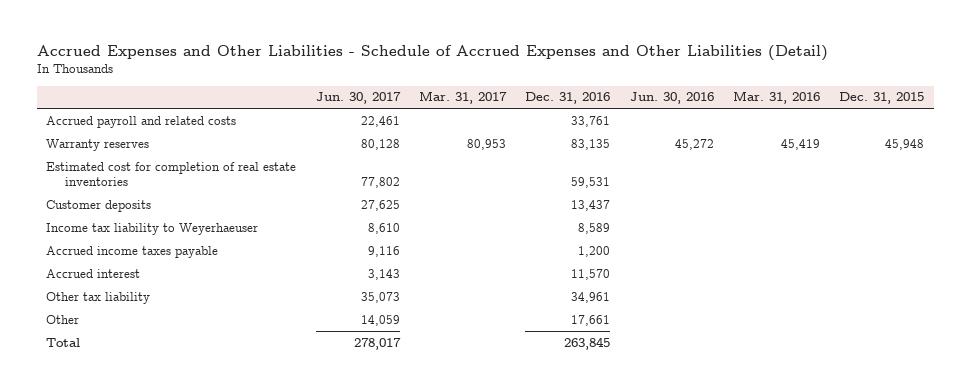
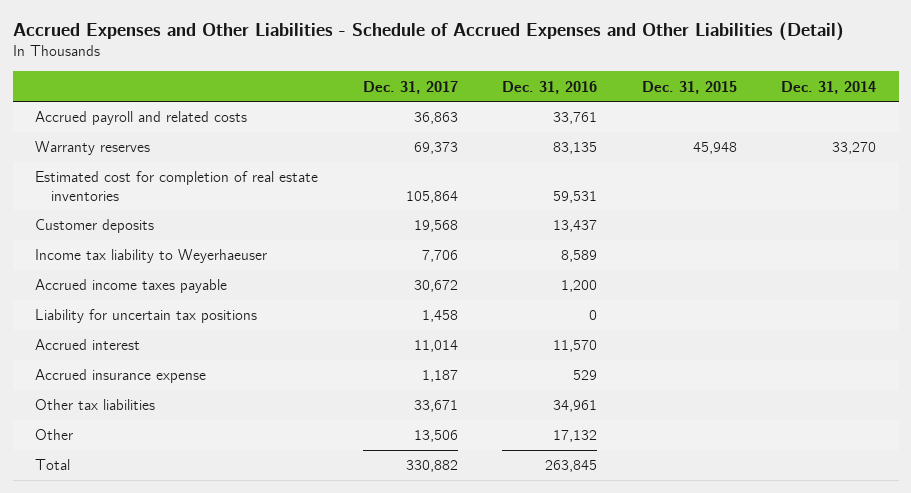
[315,92,401,105] Jun. 30, 2017 -> none
[418,91,507,105] Mar. 31, 2017 -> none
[629,92,714,105] Jun. 30, 2016 -> none
[732,91,820,105] Mar. 31, 2016 -> none
none -> [362,80,458,94] Dec. 31, 2017
none -> [781,80,877,94] Dec. 31, 2014
none -> [34,309,257,324] Liability for uncertain tax positions
none -> [34,369,206,384] Accrued insurance expense
[46,291,151,304] Other tax liability -> [34,399,155,411] Other tax liabilities
[571,314,611,326] 17,661 -> [553,430,598,443] 17,132

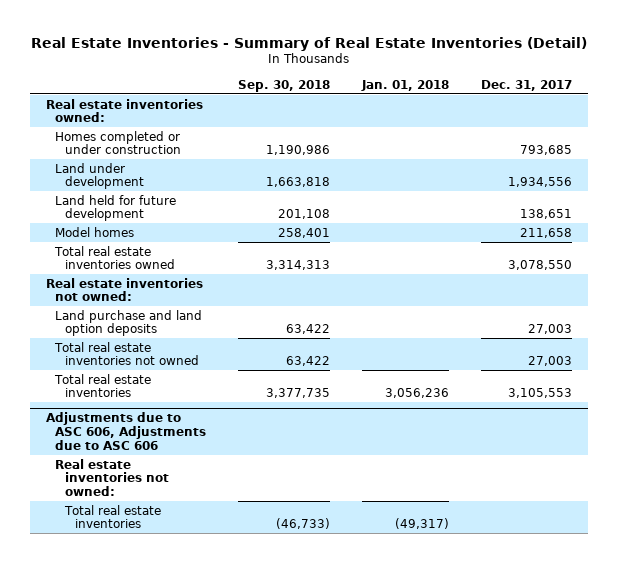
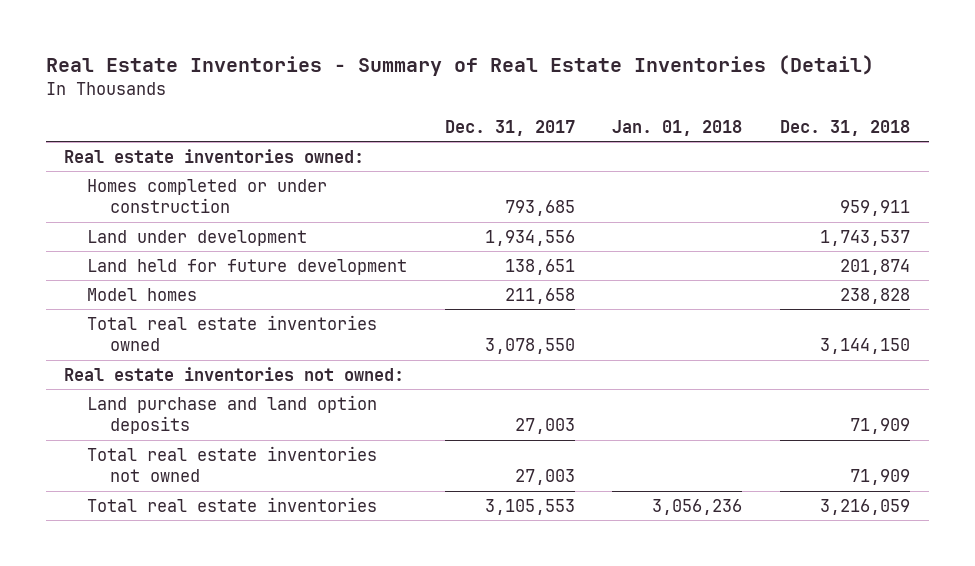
[238,79,331,92] Sep. 30, 2018 -> none
none -> [780,120,911,137] Dec. 31, 2018
[45,412,207,450] Adjustments due to ASC 606, Adjustments due to ASC 606 -> none
[55,458,170,496] Real estate inventories not owned: -> none
[64,504,162,529] Total real estate inventories -> none

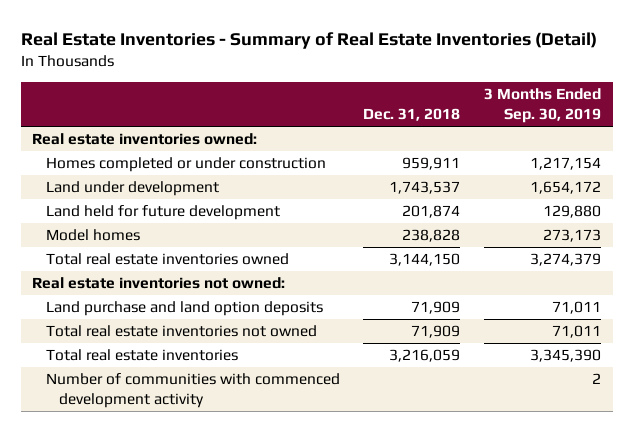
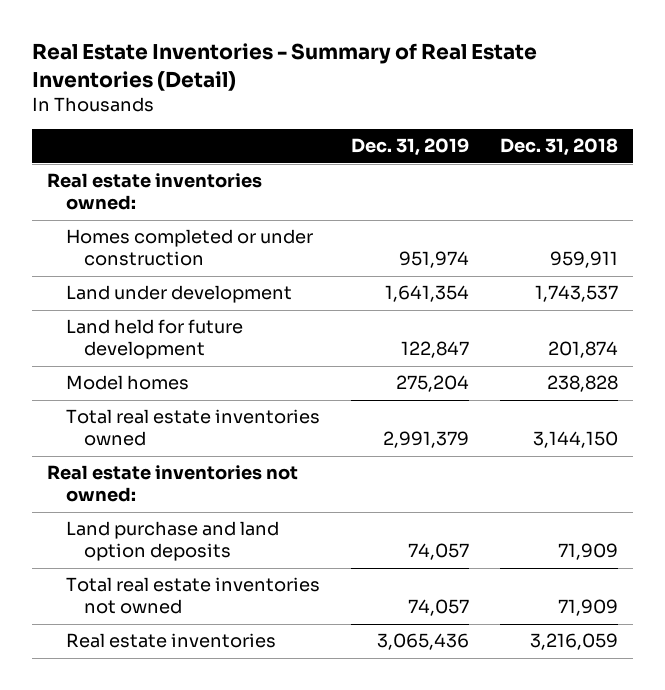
[484,88,602,124] 3 Months Ended Sep. 30, 2019 -> none
none -> [350,138,469,157] Dec. 31, 2019
[45,373,340,409] Number of communities with commenced development activity -> none
[45,349,238,362] Total real estate inventories -> [65,633,276,649] Real estate inventories

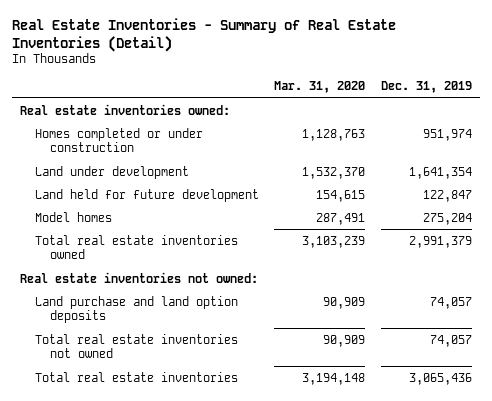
[499,138,618,157] Dec. 31, 2018 -> none
none -> [274,81,366,94] Mar. 31, 2020
[65,633,276,649] Real estate inventories -> [34,371,238,382] Total real estate inventories

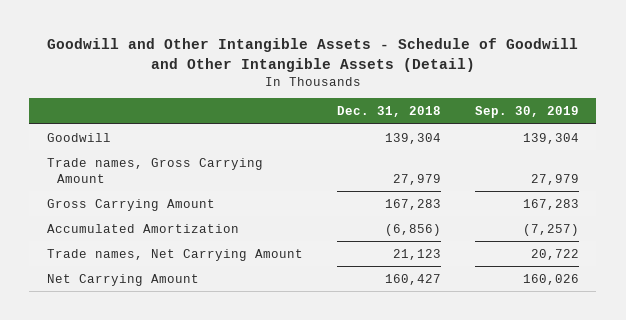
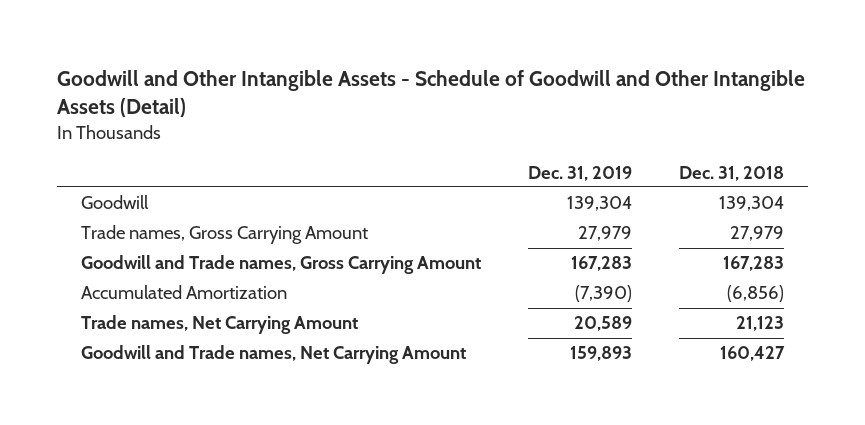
[475,106,580,119] Sep. 30, 2019 -> none
none -> [528,165,633,181] Dec. 31, 2019
[46,198,215,211] Gross Carrying Amount -> [80,255,481,275] Goodwill and Trade names, Gross Carrying Amount
[46,273,199,286] Net Carrying Amount -> [80,345,466,365] Goodwill and Trade names, Net Carrying Amount

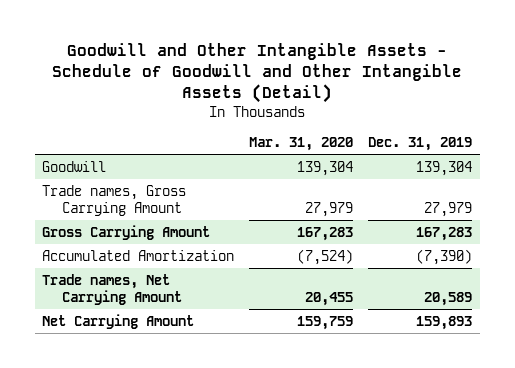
[679,165,785,181] Dec. 31, 2018 -> none
none -> [249,136,354,151] Mar. 31, 2020
[80,255,481,275] Goodwill and Trade names, Gross Carrying Amount -> [42,224,211,240] Gross Carrying Amount
[80,345,466,365] Goodwill and Trade names, Net Carrying Amount -> [42,313,195,329] Net Carrying Amount

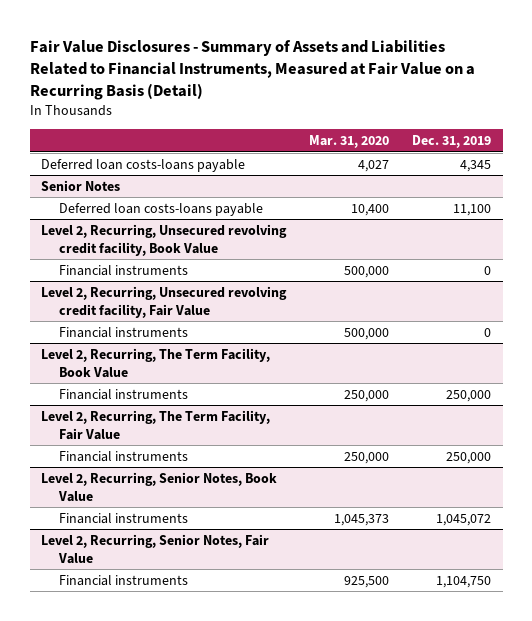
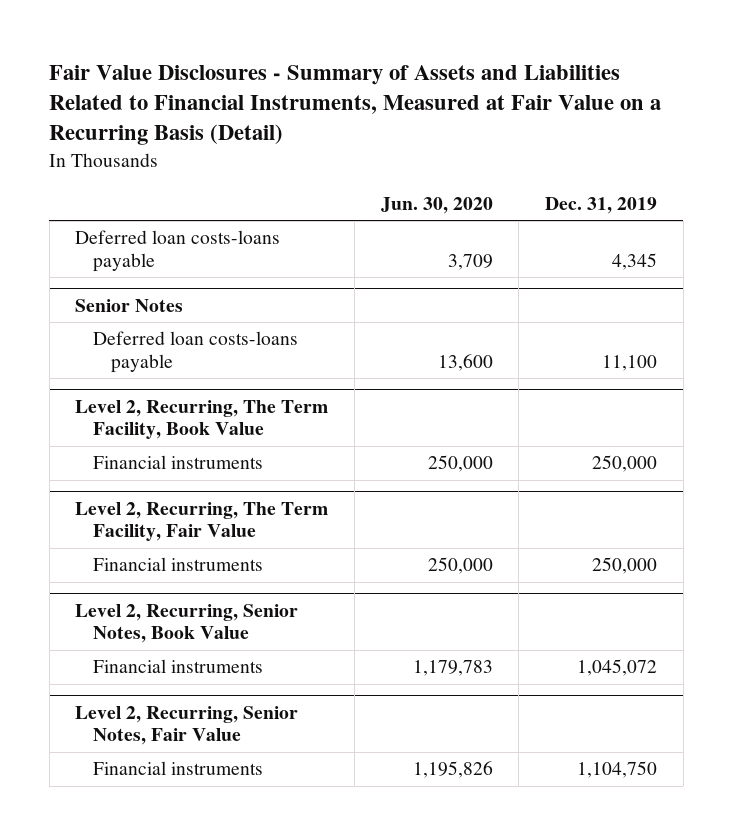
[309,135,390,149] Mar. 31, 2020 -> none
none -> [380,196,493,214] Jun. 30, 2020
[41,223,288,256] Level 2, Recurring, Unsecured revolving credit facility, Book Value -> none
[59,264,189,276] Financial instruments -> none
[41,285,288,318] Level 2, Recurring, Unsecured revolving credit facility, Fair Value -> none
[59,326,189,338] Financial instruments -> none

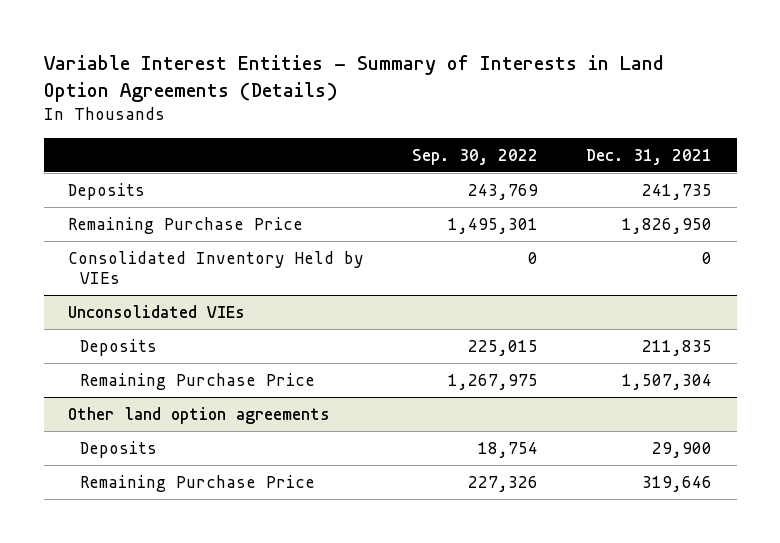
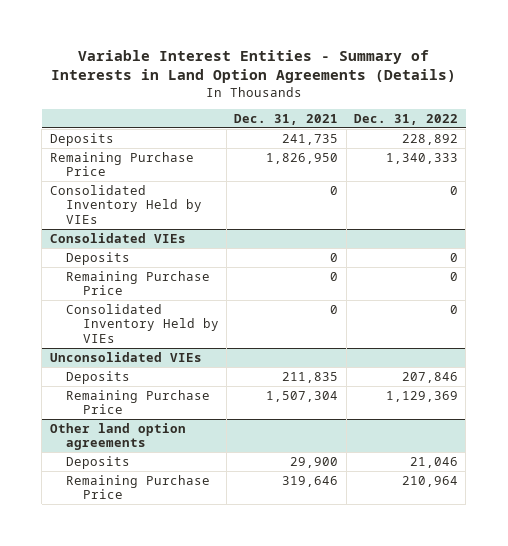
[412,148,539,165] Sep. 30, 2022 -> none
none -> [354,114,459,126] Dec. 31, 2022
none -> [49,232,186,243] Consolidated VIEs
none -> [66,251,131,265] Deposits
none -> [66,270,211,296] Remaining Purchase Price
none -> [66,303,219,343] Consolidated Inventory Held by VIEs

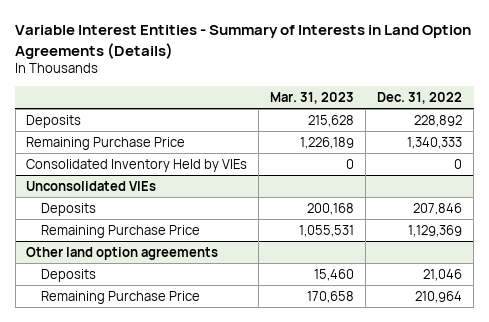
[234,114,339,126] Dec. 31, 2021 -> none
none -> [270,92,355,105] Mar. 31, 2023
[49,232,186,243] Consolidated VIEs -> none
[66,251,131,265] Deposits -> none
[66,270,211,296] Remaining Purchase Price -> none
[66,303,219,343] Consolidated Inventory Held by VIEs -> none

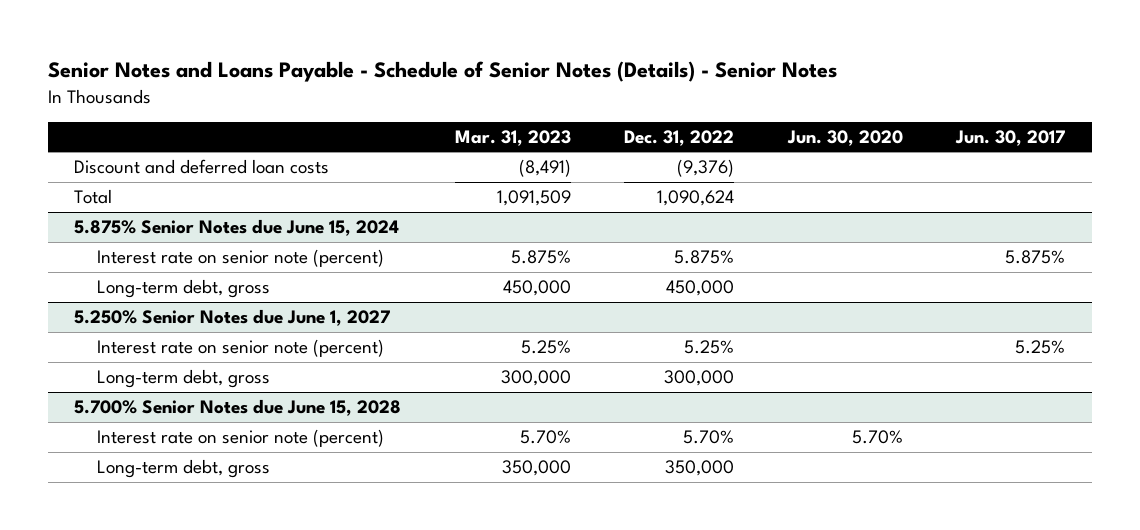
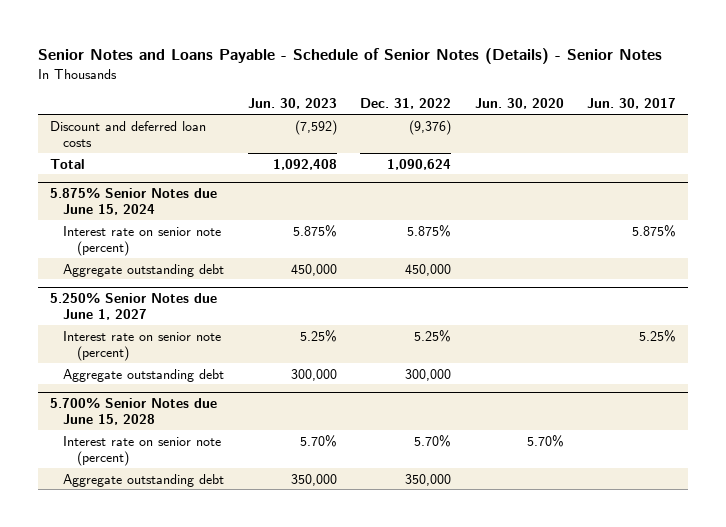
[454,129,571,146] Mar. 31, 2023 -> none
none -> [247,98,337,110] Jun. 30, 2023
[97,279,271,299] Long-term debt, gross -> [63,263,225,277] Aggregate outstanding debt
[97,369,271,389] Long-term debt, gross -> [63,368,225,382] Aggregate outstanding debt
[97,459,271,479] Long-term debt, gross -> [63,473,225,487] Aggregate outstanding debt

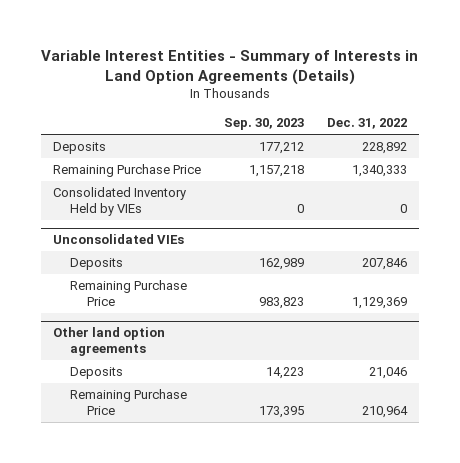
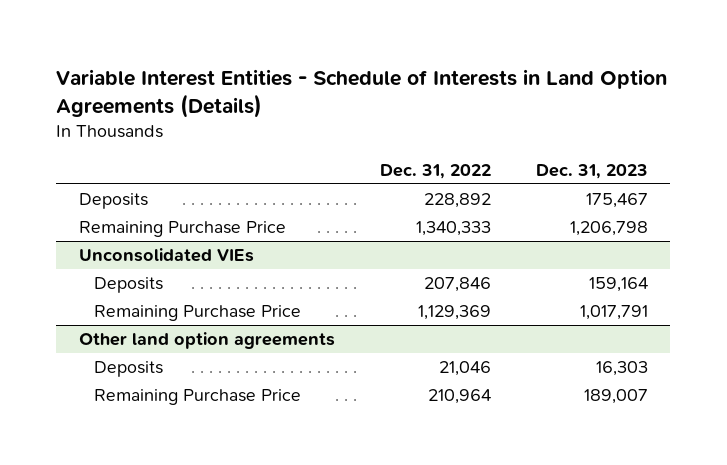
[40,50,418,86] Variable Interest Entities - Summary of Interests in Land Option Agreements (Details) -> [56,68,668,118] Variable Interest Entities - Schedule of Interests in Land Option Agreements (Details)
[223,118,304,131] Sep. 30, 2023 -> none
none -> [535,163,648,179] Dec. 31, 2023
[52,186,186,217] Consolidated Inventory Held by VIEs -> none

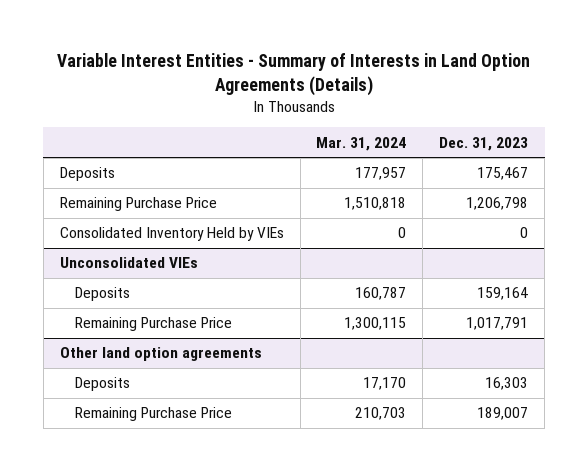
[56,68,668,118] Variable Interest Entities - Schedule of Interests in Land Option Agreements (Details) -> [56,53,530,96] Variable Interest Entities - Summary of Interests in Land Option Agreements (Details)
[379,163,491,179] Dec. 31, 2022 -> none
none -> [316,136,407,151] Mar. 31, 2024
none -> [59,227,284,242] Consolidated Inventory Held by VIEs

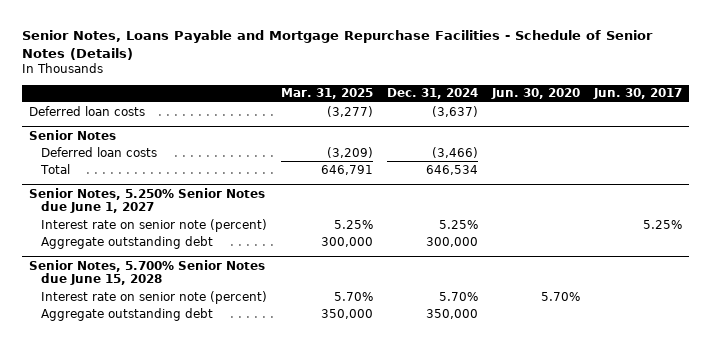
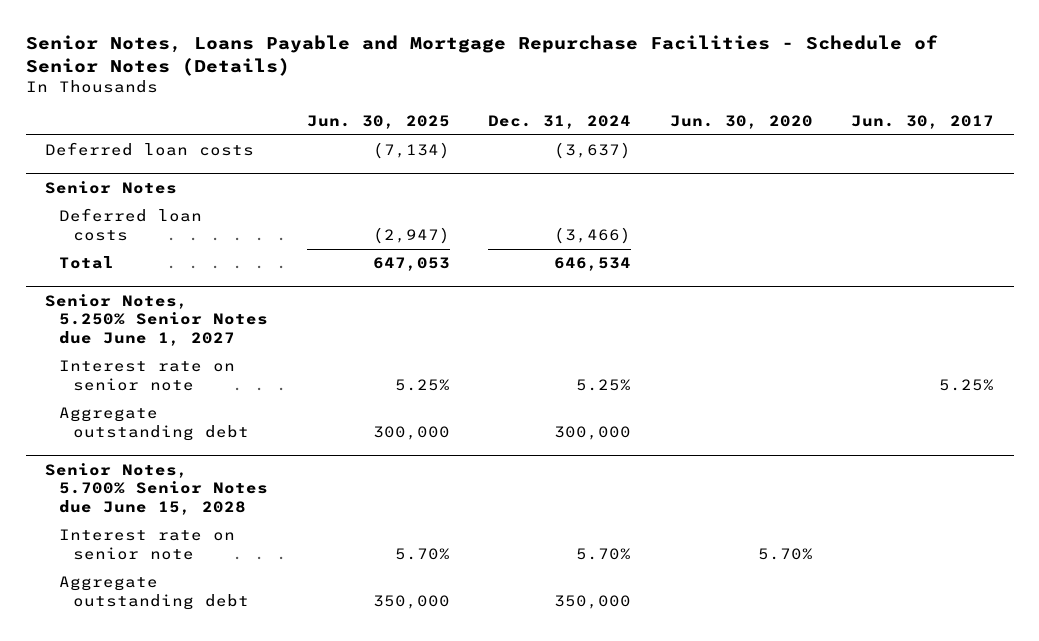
[280,88,373,100] Mar. 31, 2025 -> none
none -> [306,114,450,129] Jun. 30, 2025
[40,218,267,232] Interest rate on senior note (percent) -> [59,360,236,392] Interest rate on senior note
[40,290,267,304] Interest rate on senior note (percent) -> [59,529,236,561] Interest rate on senior note

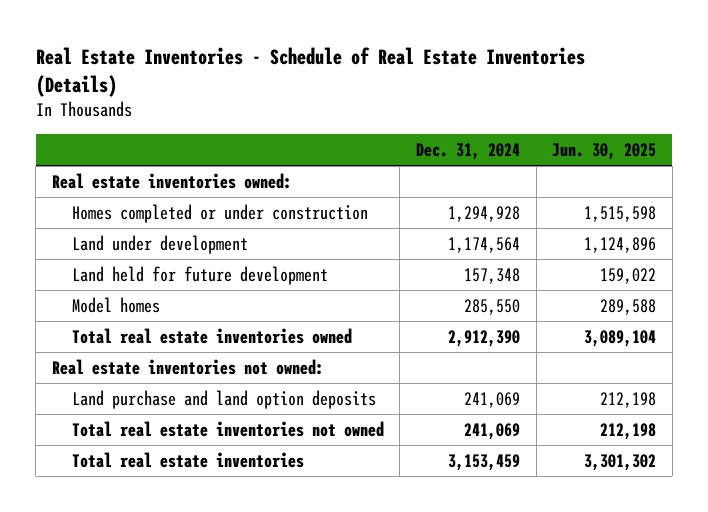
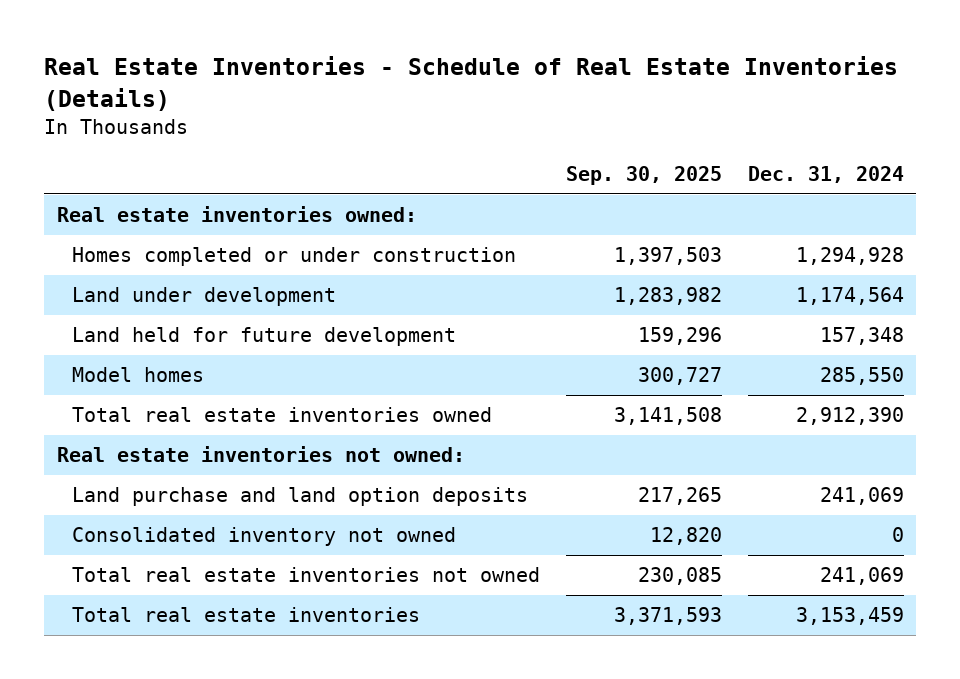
[552,142,657,160] Jun. 30, 2025 -> none
none -> [565,166,722,186] Sep. 30, 2025
none -> [72,527,457,547] Consolidated inventory not owned

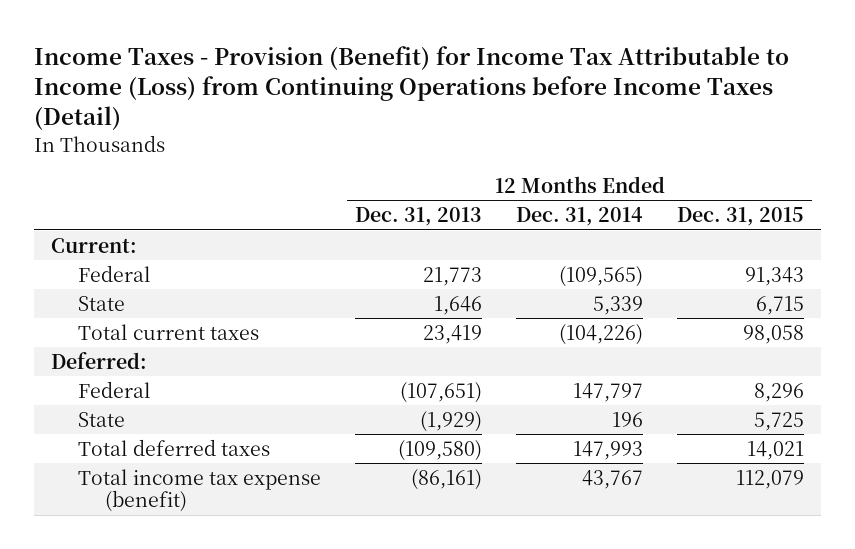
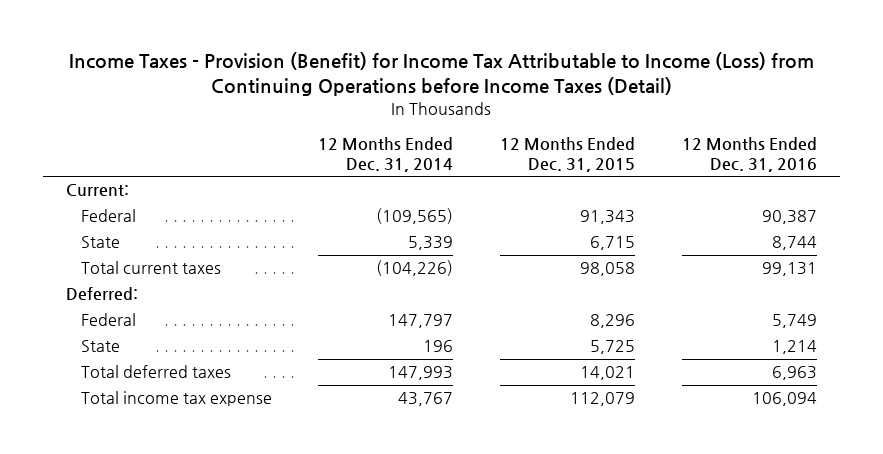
[355,207,483,227] Dec. 31, 2013 -> none
none -> [681,136,817,173] 12 Months Ended Dec. 31, 2016
[78,468,322,513] Total income tax expense (benefit) -> [80,391,272,407] Total income tax expense

